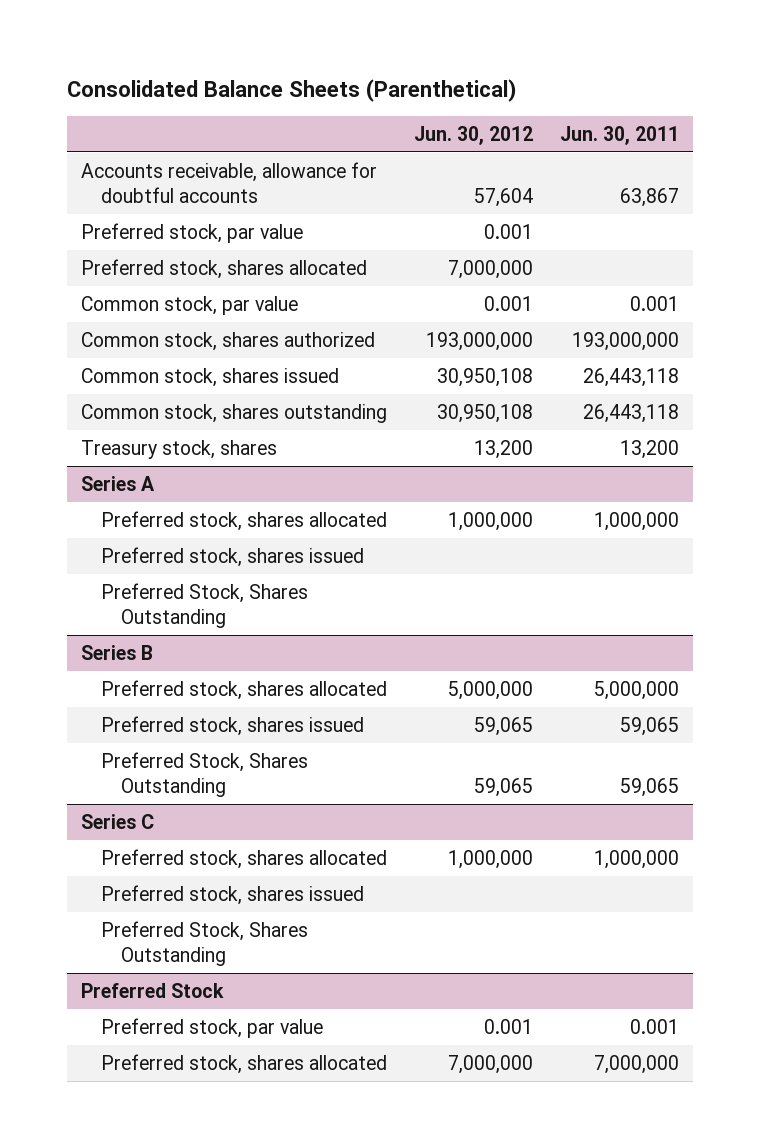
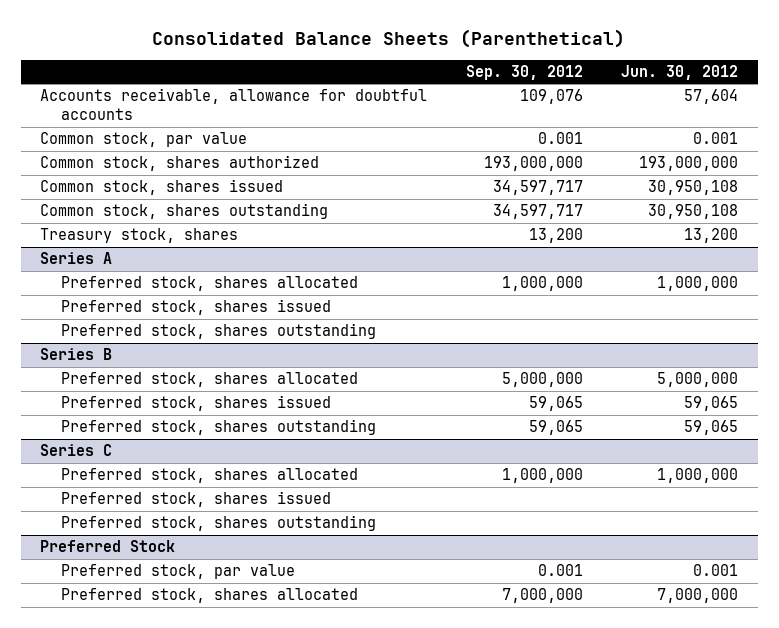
[560,125,680,145] Jun. 30, 2011 -> none
none -> [465,64,583,80] Sep. 30, 2012
[80,222,303,243] Preferred stock, par value -> none
[80,258,367,279] Preferred stock, shares allocated -> none
[100,582,308,628] Preferred Stock, Shares Outstanding -> [60,323,376,340] Preferred stock, shares outstanding
[100,751,308,797] Preferred Stock, Shares Outstanding -> [60,419,376,436] Preferred stock, shares outstanding
[100,920,308,966] Preferred Stock, Shares Outstanding -> [60,515,376,532] Preferred stock, shares outstanding

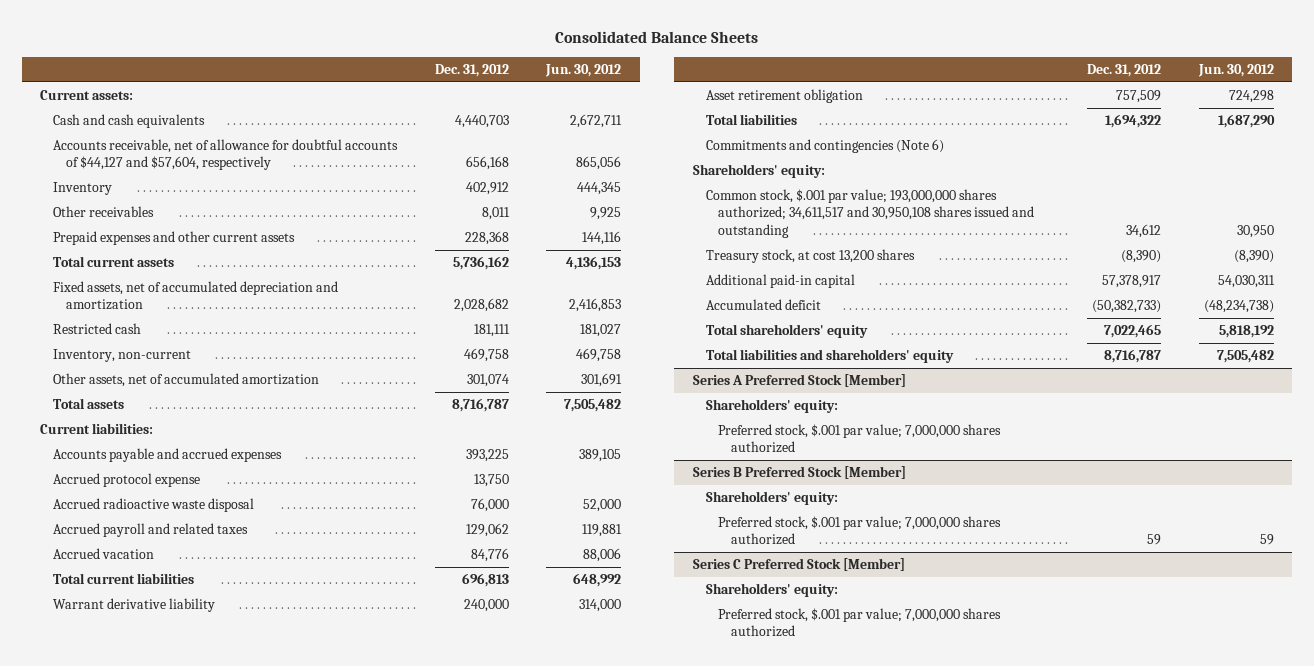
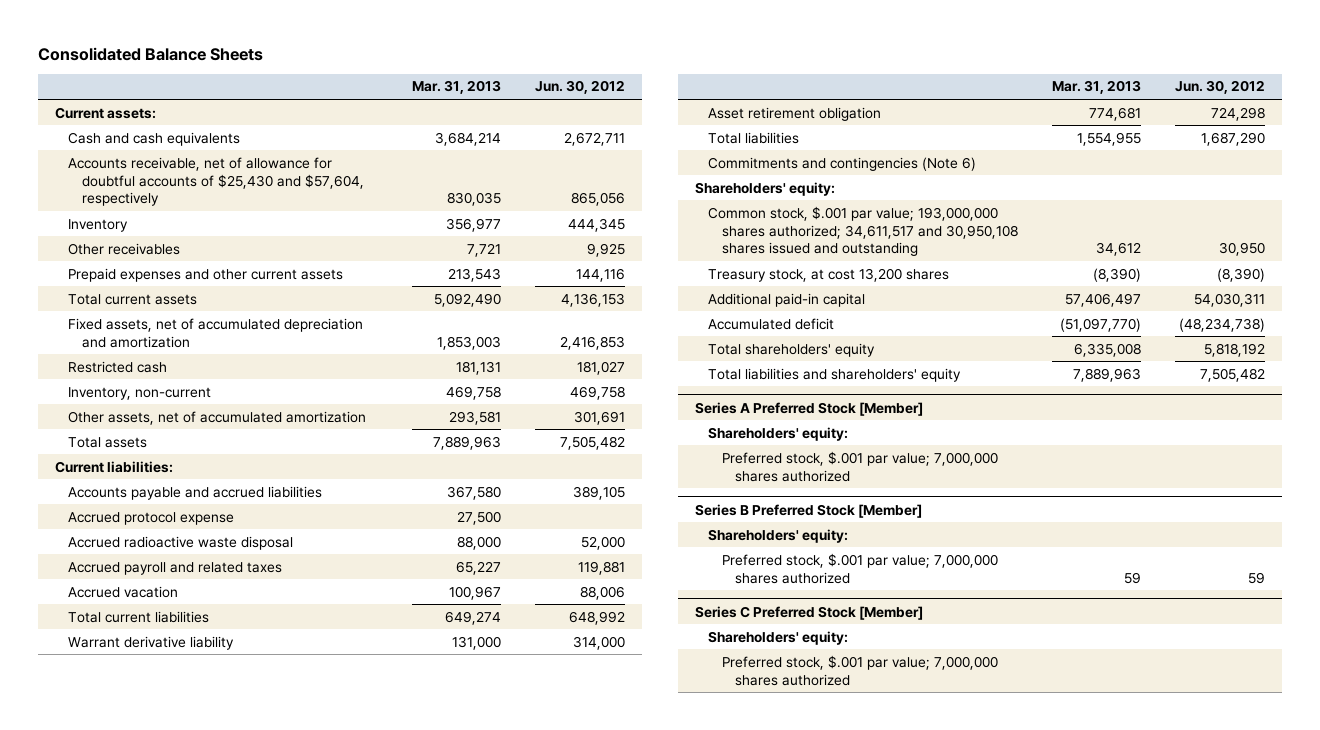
[434,63,509,77] Dec. 31, 2012 -> none
none -> [412,80,502,95] Mar. 31, 2013
[53,139,399,171] Accounts receivable, net of allowance for doubtful accounts of $44,127 and $57,604, respectively -> [68,156,364,207] Accounts receivable, net of allowance for doubtful accounts of $25,430 and $57,604, respectively
[53,448,283,463] Accounts payable and accrued expenses -> [68,485,323,500] Accounts payable and accrued liabilities

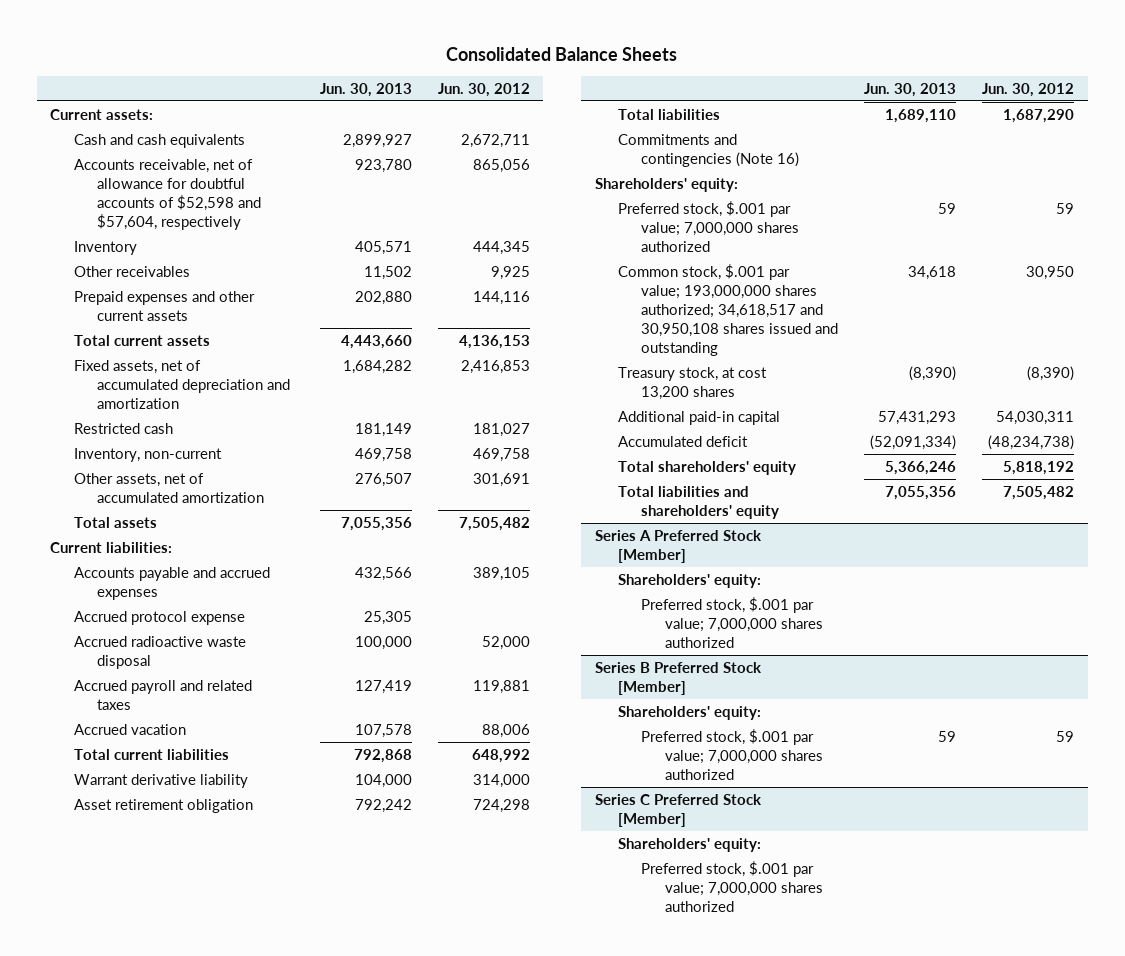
[412,80,502,95] Mar. 31, 2013 -> none
none -> [320,82,413,97] Jun. 30, 2013
[68,156,364,207] Accounts receivable, net of allowance for doubtful accounts of $25,430 and $57,604, respectively -> [73,158,262,230] Accounts receivable, net of allowance for doubtful accounts of $52,598 and $57,604, respectively
[68,485,323,500] Accounts payable and accrued liabilities -> [73,566,270,600] Accounts payable and accrued expenses
[708,156,977,171] Commitments and contingencies (Note 6) -> [617,133,800,167] Commitments and contingencies (Note 16)
none -> [617,200,800,252] Preferred stock, $.001 par value; 7,000,000 shares authorized
[708,205,1018,257] Common stock, $.001 par value; 193,000,000 shares authorized; 34,611,517 and 30,950,108 shares issued and outstanding -> [617,263,839,356] Common stock, $.001 par value; 193,000,000 shares authorized; 34,618,517 and 30,950,108 shares issued and outstanding

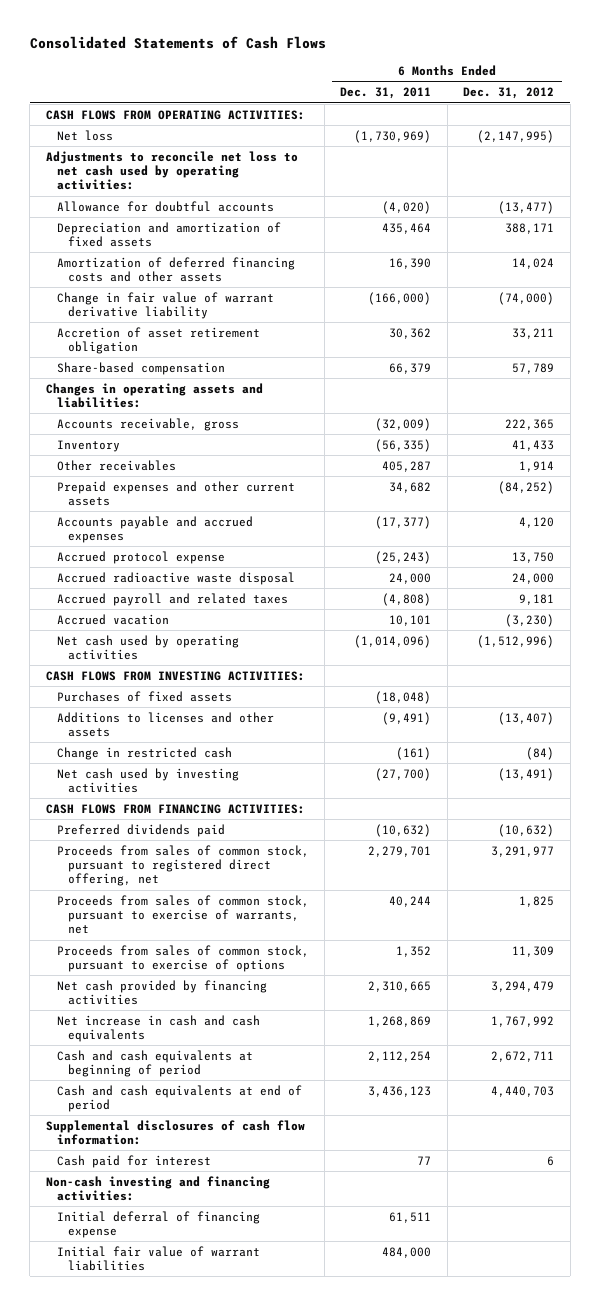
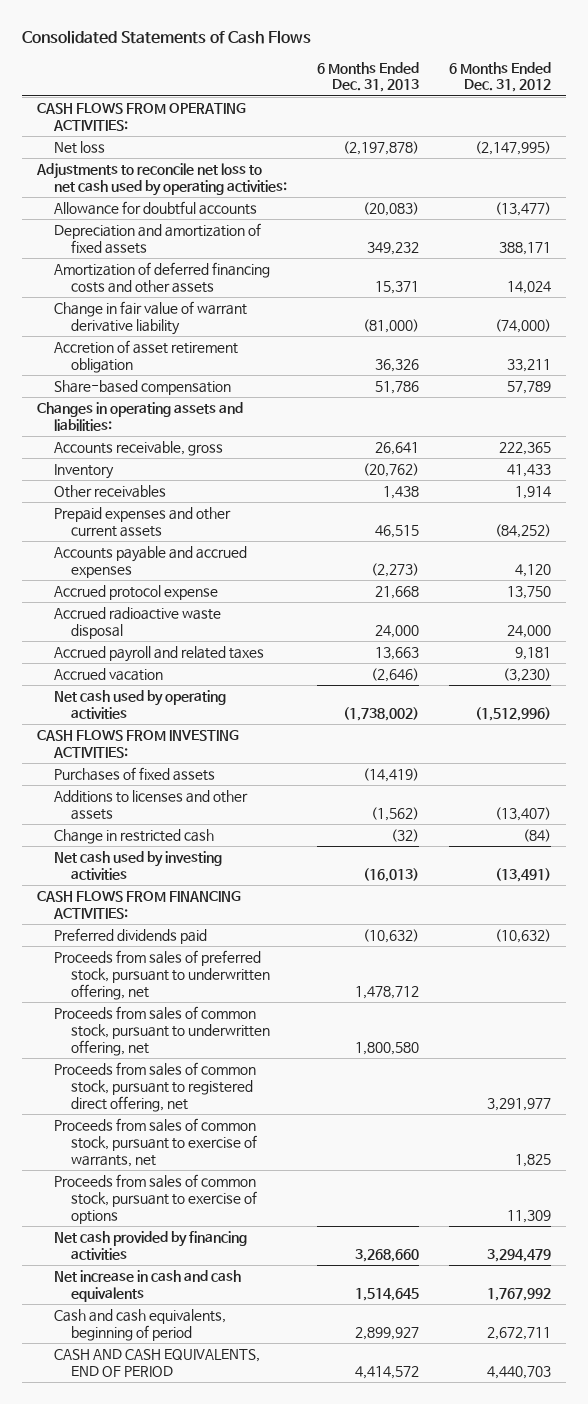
[340,87,432,100] Dec. 31, 2011 -> none
none -> [317,61,420,93] 6 Months Ended Dec. 31, 2013
none -> [54,950,271,1000] Proceeds from sales of preferred stock, pursuant to underwritten offering, net
none -> [54,1006,271,1056] Proceeds from sales of common stock, pursuant to underwritten offering, net
[45,1119,305,1145] Supplemental disclosures of cash flow information: -> none
[56,1154,211,1168] Cash paid for interest -> none
[45,1175,270,1201] Non-cash investing and financing activities: -> none
[56,1210,260,1238] Initial deferral of financing expense -> none
[56,1245,260,1271] Initial fair value of warrant liabilities -> none
[56,1049,253,1077] Cash and cash equivalents at beginning of period -> [54,1309,227,1341] Cash and cash equivalents, beginning of period
[56,1084,302,1112] Cash and cash equivalents at end of period -> [54,1349,261,1377] CASH AND CASH EQUIVALENTS, END OF PERIOD

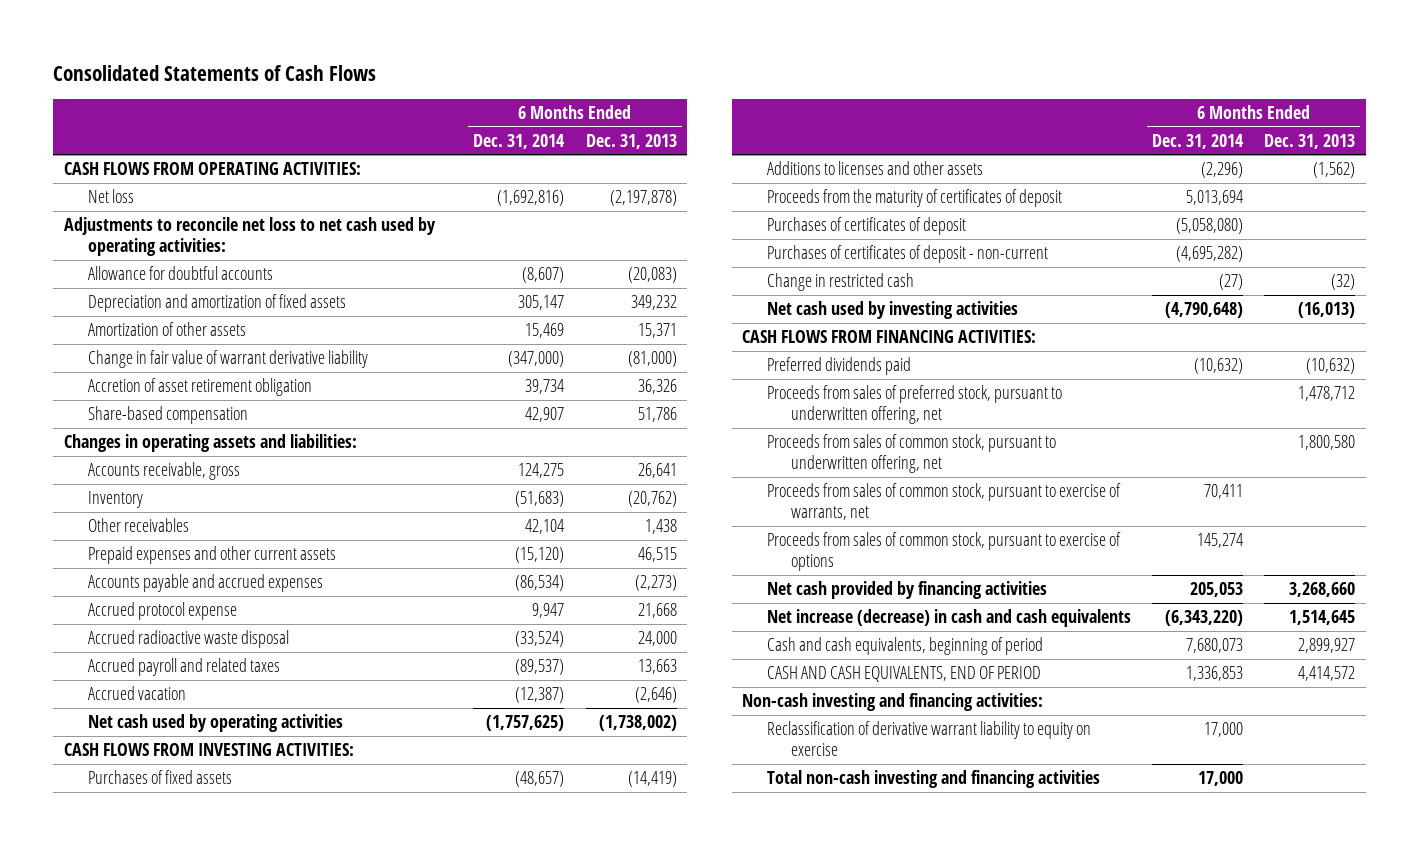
[449,61,552,93] 6 Months Ended Dec. 31, 2012 -> none
none -> [473,133,566,149] Dec. 31, 2014
[54,262,271,293] Amortization of deferred financing costs and other assets -> [88,322,247,337] Amortization of other assets
none -> [766,189,1062,208] Proceeds from the maturity of certificates of deposit
none -> [766,217,966,236] Purchases of certificates of deposit
none -> [766,245,1048,264] Purchases of certificates of deposit - non-current
[54,1062,257,1112] Proceeds from sales of common stock, pursuant to registered direct offering, net -> none
[54,1270,242,1302] Net increase in cash and cash equivalents -> [766,609,1131,628] Net increase (decrease) in cash and cash equivalents
none -> [742,693,1044,712] Non-cash investing and financing activities:
none -> [766,721,1091,757] Reclassification of derivative warrant liability to equity on exercise
none -> [766,770,1100,789] Total non-cash investing and financing activities

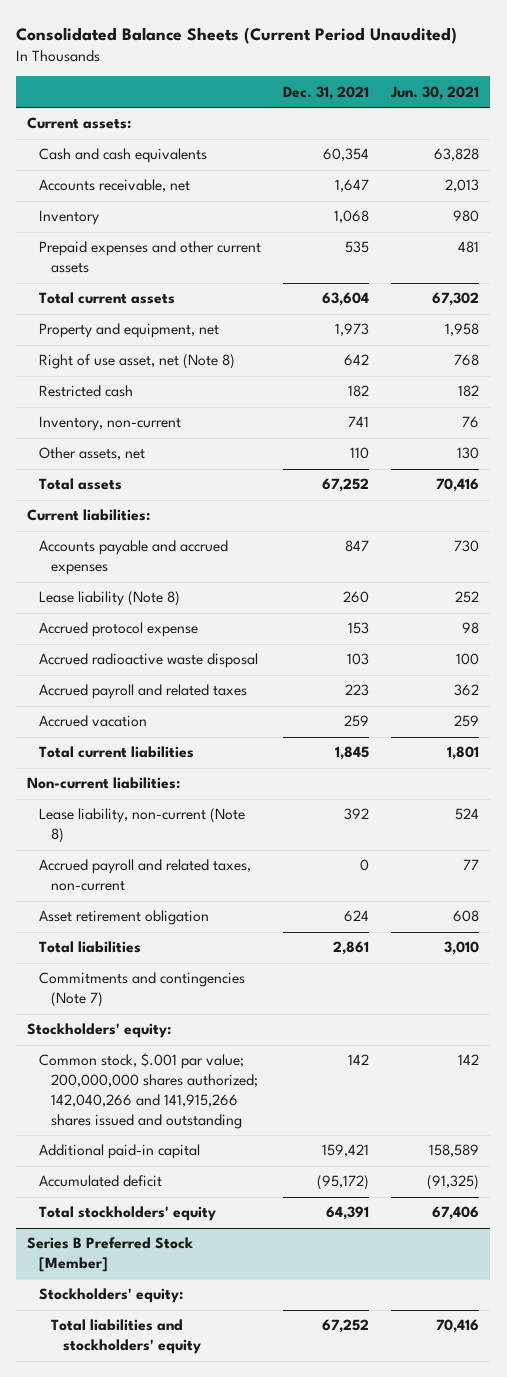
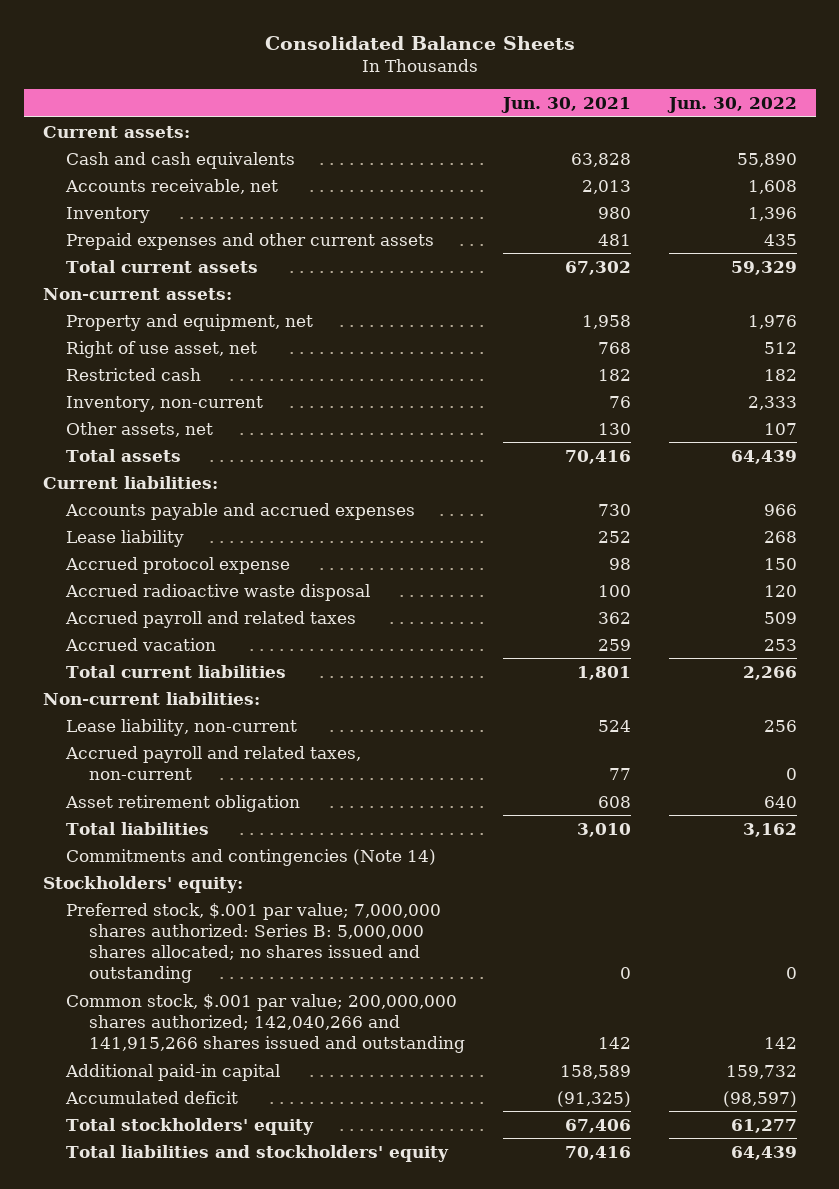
[16,27,458,45] Consolidated Balance Sheets (Current Period Unaudited) -> [264,35,575,50] Consolidated Balance Sheets
[283,85,370,100] Dec. 31, 2021 -> none
none -> [666,96,797,113] Jun. 30, 2022
none -> [42,287,232,300] Non-current assets:
[39,354,236,370] Right of use asset, net (Note 8) -> [65,340,257,358] Right of use asset, net
[39,591,181,607] Lease liability (Note 8) -> [65,529,184,547] Lease liability
[39,808,246,844] Lease liability, non-current (Note 8) -> [65,718,297,736] Lease liability, non-current
[39,972,246,1008] Commitments and contingencies (Note 7) -> [65,848,436,866] Commitments and contingencies (Note 14)
none -> [65,902,441,984] Preferred stock, $.001 par value; 7,000,000 shares authorized: Series B: 5,000,000 shares allocated; no shares issued and outstanding
[27,1237,194,1273] Series B Preferred Stock [Member] -> none
[39,1288,184,1304] Stockholders' equity: -> none

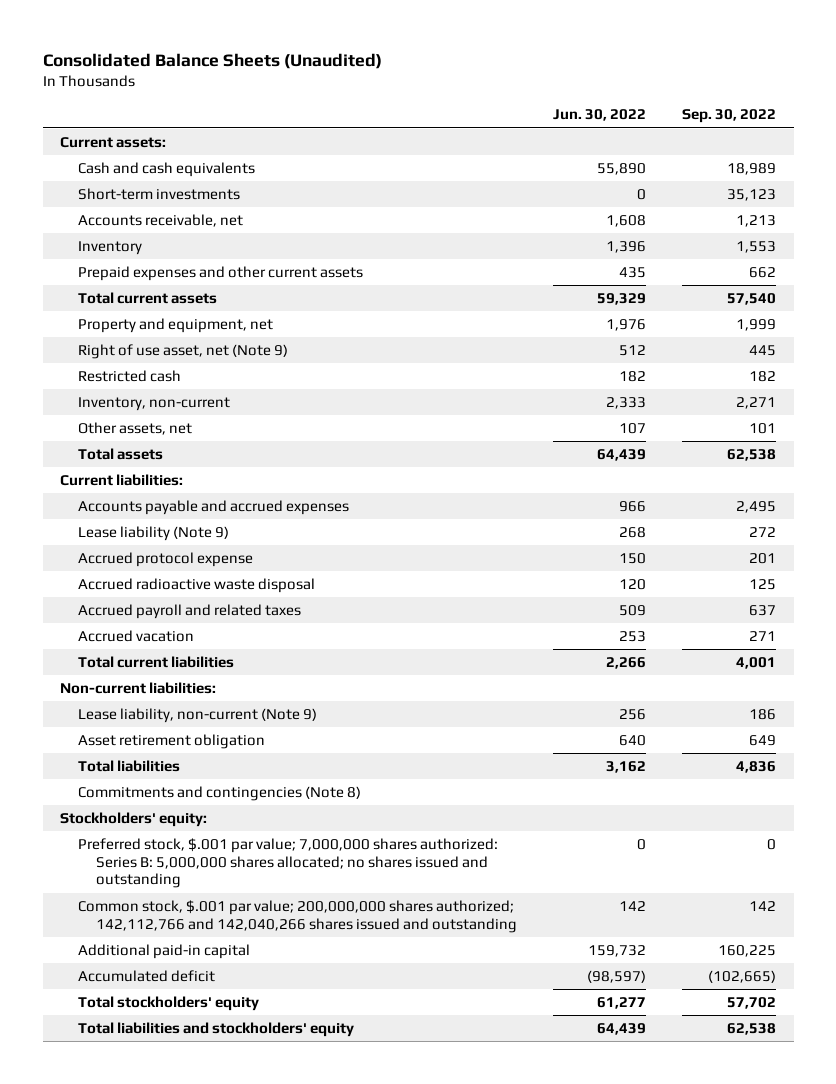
[264,35,575,50] Consolidated Balance Sheets -> [42,52,382,69] Consolidated Balance Sheets (Unaudited)
[501,96,632,113] Jun. 30, 2021 -> none
none -> [681,109,776,124] Sep. 30, 2022
none -> [78,188,241,201] Short-term investments
[42,287,232,300] Non-current assets: -> none
[65,340,257,358] Right of use asset, net -> [78,344,289,360] Right of use asset, net (Note 9)
[65,529,184,547] Lease liability -> [78,526,230,542] Lease liability (Note 9)
[64,745,361,780] Accrued payroll and related taxes, non-current -> none
[65,718,297,736] Lease liability, non-current -> [78,708,318,724] Lease liability, non-current (Note 9)
[65,848,436,866] Commitments and contingencies (Note 14) -> [78,786,362,802] Commitments and contingencies (Note 8)
[65,993,466,1054] Common stock, $.001 par value; 200,000,000 shares authorized; 142,040,266 and 141,915,266 shares issued and outstanding -> [78,900,518,933] Common stock, $.001 par value; 200,000,000 shares authorized; 142,112,766 and 142,040,266 shares issued and outstanding

